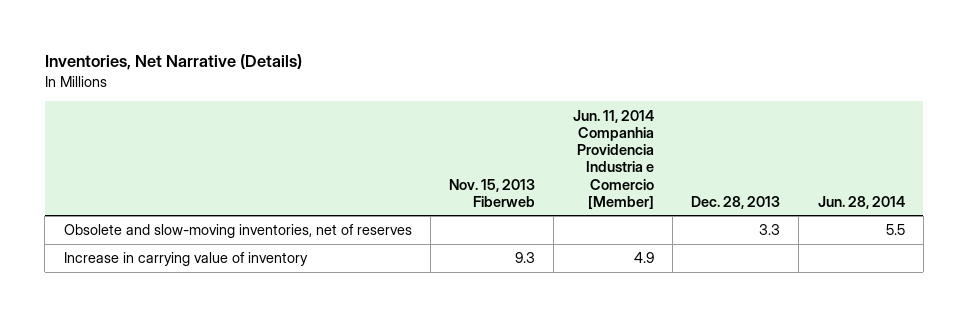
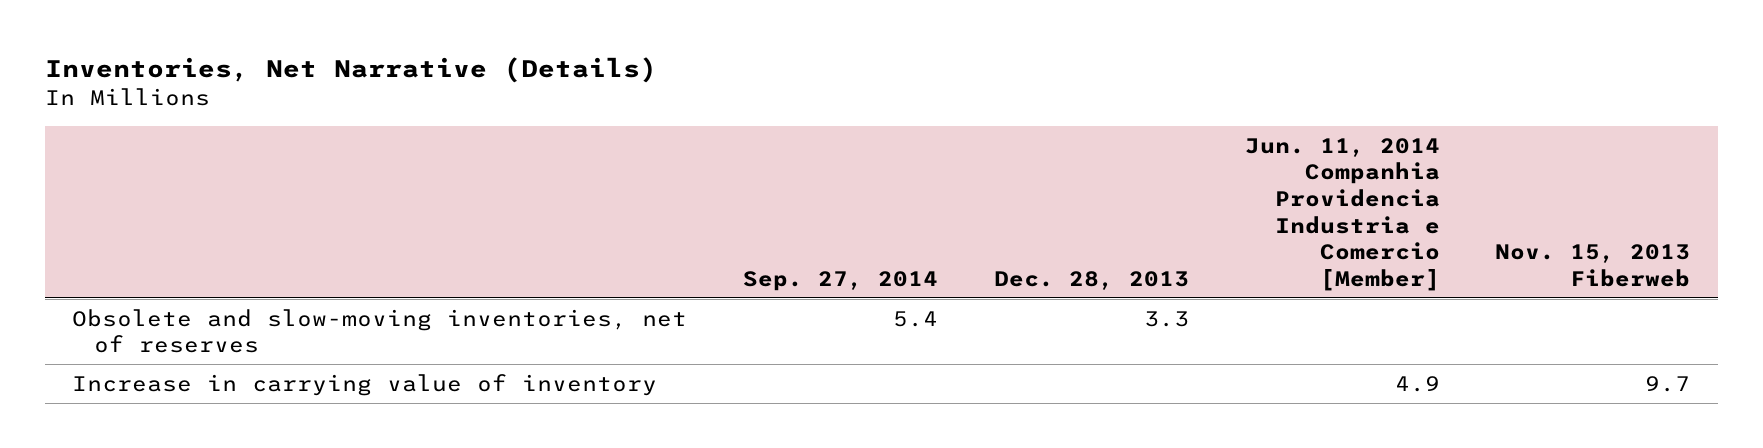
[817,195,905,209] Jun. 28, 2014 -> none
none -> [743,270,939,291] Sep. 27, 2014
[515,252,536,264] 9.3 -> [1645,375,1691,392] 9.7

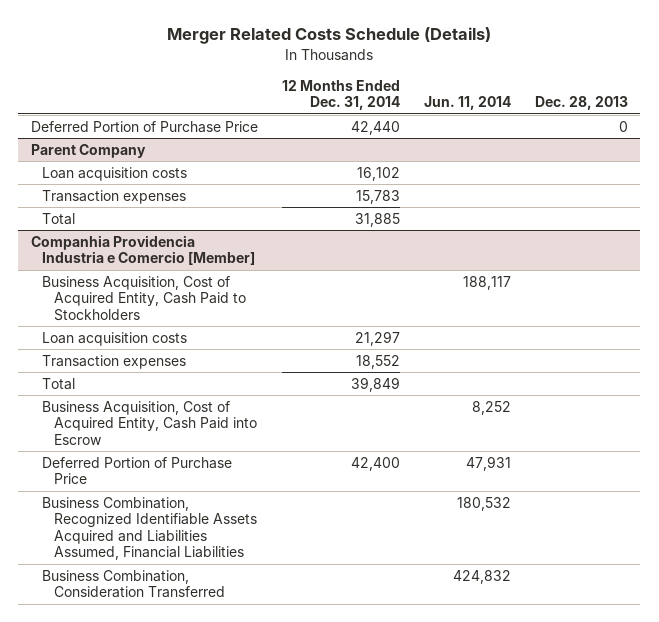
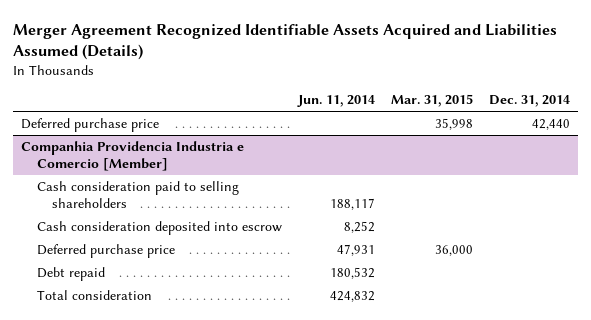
[167,27,492,45] Merger Related Costs Schedule (Details) -> [13,23,558,61] Merger Agreement Recognized Identifiable Assets Acquired and Liabilities Assumed (Details)
[281,79,400,111] 12 Months Ended Dec. 31, 2014 -> none
[535,96,629,111] Dec. 28, 2013 -> none
none -> [390,94,473,108] Mar. 31, 2015
none -> [488,95,570,108] Dec. 31, 2014
[30,143,146,158] Parent Company -> none
[42,166,188,181] Loan acquisition costs -> none
[42,189,187,204] Transaction expenses -> none
[42,212,76,225] Total -> none
[30,120,258,133] Deferred Portion of Purchase Price -> [21,117,160,132] Deferred purchase price
[42,331,188,346] Loan acquisition costs -> none
[42,354,187,369] Transaction expenses -> none
[42,377,76,390] Total -> none
[42,275,247,321] Business Acquisition, Cost of Acquired Entity, Cash Paid to Stockholders -> [36,180,239,208] Cash consideration paid to selling shareholders
[42,400,258,445] Business Acquisition, Cost of Acquired Entity, Cash Paid into Escrow -> [36,220,282,235] Cash consideration deposited into escrow
[42,456,233,485] Deferred Portion of Purchase Price -> [36,243,175,258] Deferred purchase price
[42,496,258,561] Business Combination, Recognized Identifiable Assets Acquired and Liabilities Assumed, Financial Liabilities -> [36,266,105,281] Debt repaid
[42,569,226,599] Business Combination, Consideration Transferred -> [36,289,152,300] Total consideration

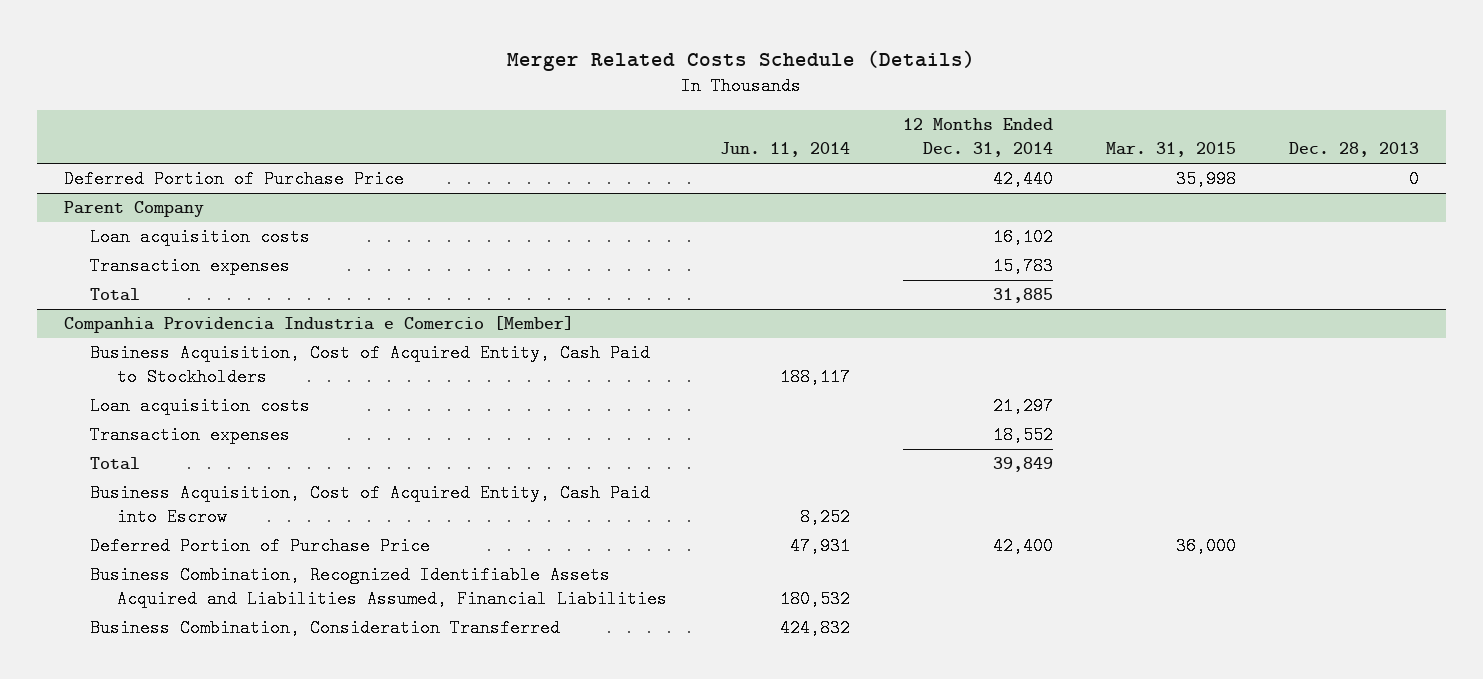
[13,23,558,61] Merger Agreement Recognized Identifiable Assets Acquired and Liabilities Assumed (Details) -> [507,50,976,72] Merger Related Costs Schedule (Details)
[488,95,570,108] Dec. 31, 2014 -> none
none -> [903,118,1054,158] 12 Months Ended Dec. 31, 2014
none -> [1289,142,1420,158] Dec. 28, 2013
[21,117,160,132] Deferred purchase price -> [63,170,404,189] Deferred Portion of Purchase Price
none -> [63,201,204,218] Parent Company
none -> [90,228,311,247] Loan acquisition costs
none -> [90,257,291,276] Transaction expenses
none -> [90,288,141,302] Total
[36,180,239,208] Cash consideration paid to selling shareholders -> [90,344,651,387] Business Acquisition, Cost of Acquired Entity, Cash Paid to Stockholders
none -> [90,397,311,416] Loan acquisition costs
none -> [90,426,291,445] Transaction expenses
none -> [90,457,141,471] Total
[36,220,282,235] Cash consideration deposited into escrow -> [90,484,651,527] Business Acquisition, Cost of Acquired Entity, Cash Paid into Escrow
[36,243,175,258] Deferred purchase price -> [90,537,431,556] Deferred Portion of Purchase Price
[36,266,105,281] Debt repaid -> [90,566,668,609] Business Combination, Recognized Identifiable Assets Acquired and Liabilities Assumed, Financial Liabilities
[36,289,152,300] Total consideration -> [90,619,561,638] Business Combination, Consideration Transferred

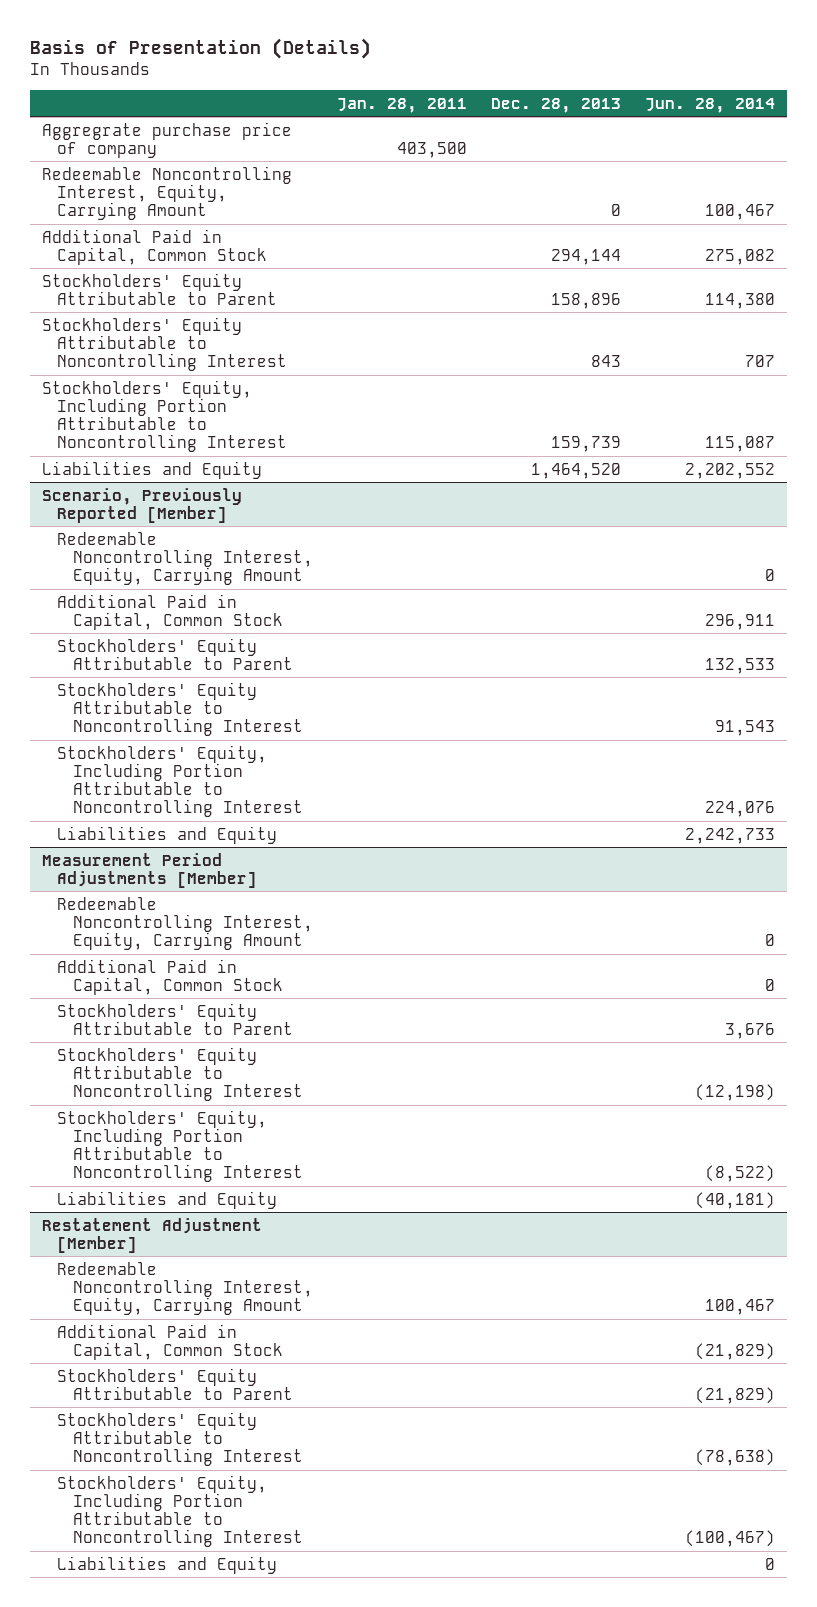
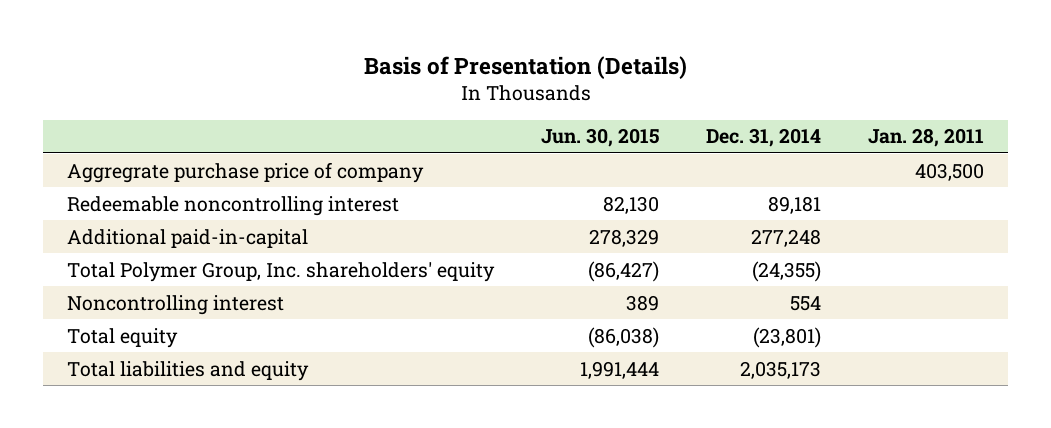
[490,97,621,113] Dec. 28, 2013 -> none
[644,97,775,113] Jun. 28, 2014 -> none
none -> [540,128,659,148] Jun. 30, 2015
none -> [706,128,822,148] Dec. 31, 2014
[42,487,243,523] Scenario, Previously Reported [Member] -> none
[57,531,313,585] Redeemable Noncontrolling Interest, Equity, Carrying Amount -> none
[57,593,283,630] Additional Paid in Capital, Common Stock -> none
[57,637,293,670] Stockholders' Equity Attributable to Parent -> none
[57,681,303,736] Stockholders' Equity Attributable to Noncontrolling Interest -> none
[57,744,303,817] Stockholders' Equity, Including Portion Attributable to Noncontrolling Interest -> none
[57,825,278,844] Liabilities and Equity -> none
[42,852,258,888] Measurement Period Adjustments [Member] -> none
[57,896,313,950] Redeemable Noncontrolling Interest, Equity, Carrying Amount -> none
[57,958,283,995] Additional Paid in Capital, Common Stock -> none
[57,1002,293,1035] Stockholders' Equity Attributable to Parent -> none
[57,1046,303,1101] Stockholders' Equity Attributable to Noncontrolling Interest -> none
[57,1109,303,1182] Stockholders' Equity, Including Portion Attributable to Noncontrolling Interest -> none
[57,1190,278,1209] Liabilities and Equity -> none
[42,1217,263,1253] Restatement Adjustment [Member] -> none
[57,1261,313,1315] Redeemable Noncontrolling Interest, Equity, Carrying Amount -> none
[57,1323,283,1360] Additional Paid in Capital, Common Stock -> none
[57,1367,293,1400] Stockholders' Equity Attributable to Parent -> none
[57,1411,303,1466] Stockholders' Equity Attributable to Noncontrolling Interest -> none
[57,1474,303,1547] Stockholders' Equity, Including Portion Attributable to Noncontrolling Interest -> none
[57,1555,278,1574] Liabilities and Equity -> none
[42,165,293,220] Redeemable Noncontrolling Interest, Equity, Carrying Amount -> [66,195,399,216] Redeemable noncontrolling interest
[42,228,268,265] Additional Paid in Capital, Common Stock -> [66,228,308,248] Additional paid-in-capital
[42,272,278,305] Stockholders' Equity Attributable to Parent -> [66,261,495,282] Total Polymer Group, Inc. shareholders' equity
[42,316,288,371] Stockholders' Equity Attributable to Noncontrolling Interest -> [66,294,284,315] Noncontrolling interest
[42,379,288,452] Stockholders' Equity, Including Portion Attributable to Noncontrolling Interest -> [66,327,178,348] Total equity
[42,460,263,479] Liabilities and Equity -> [66,360,309,381] Total liabilities and equity

